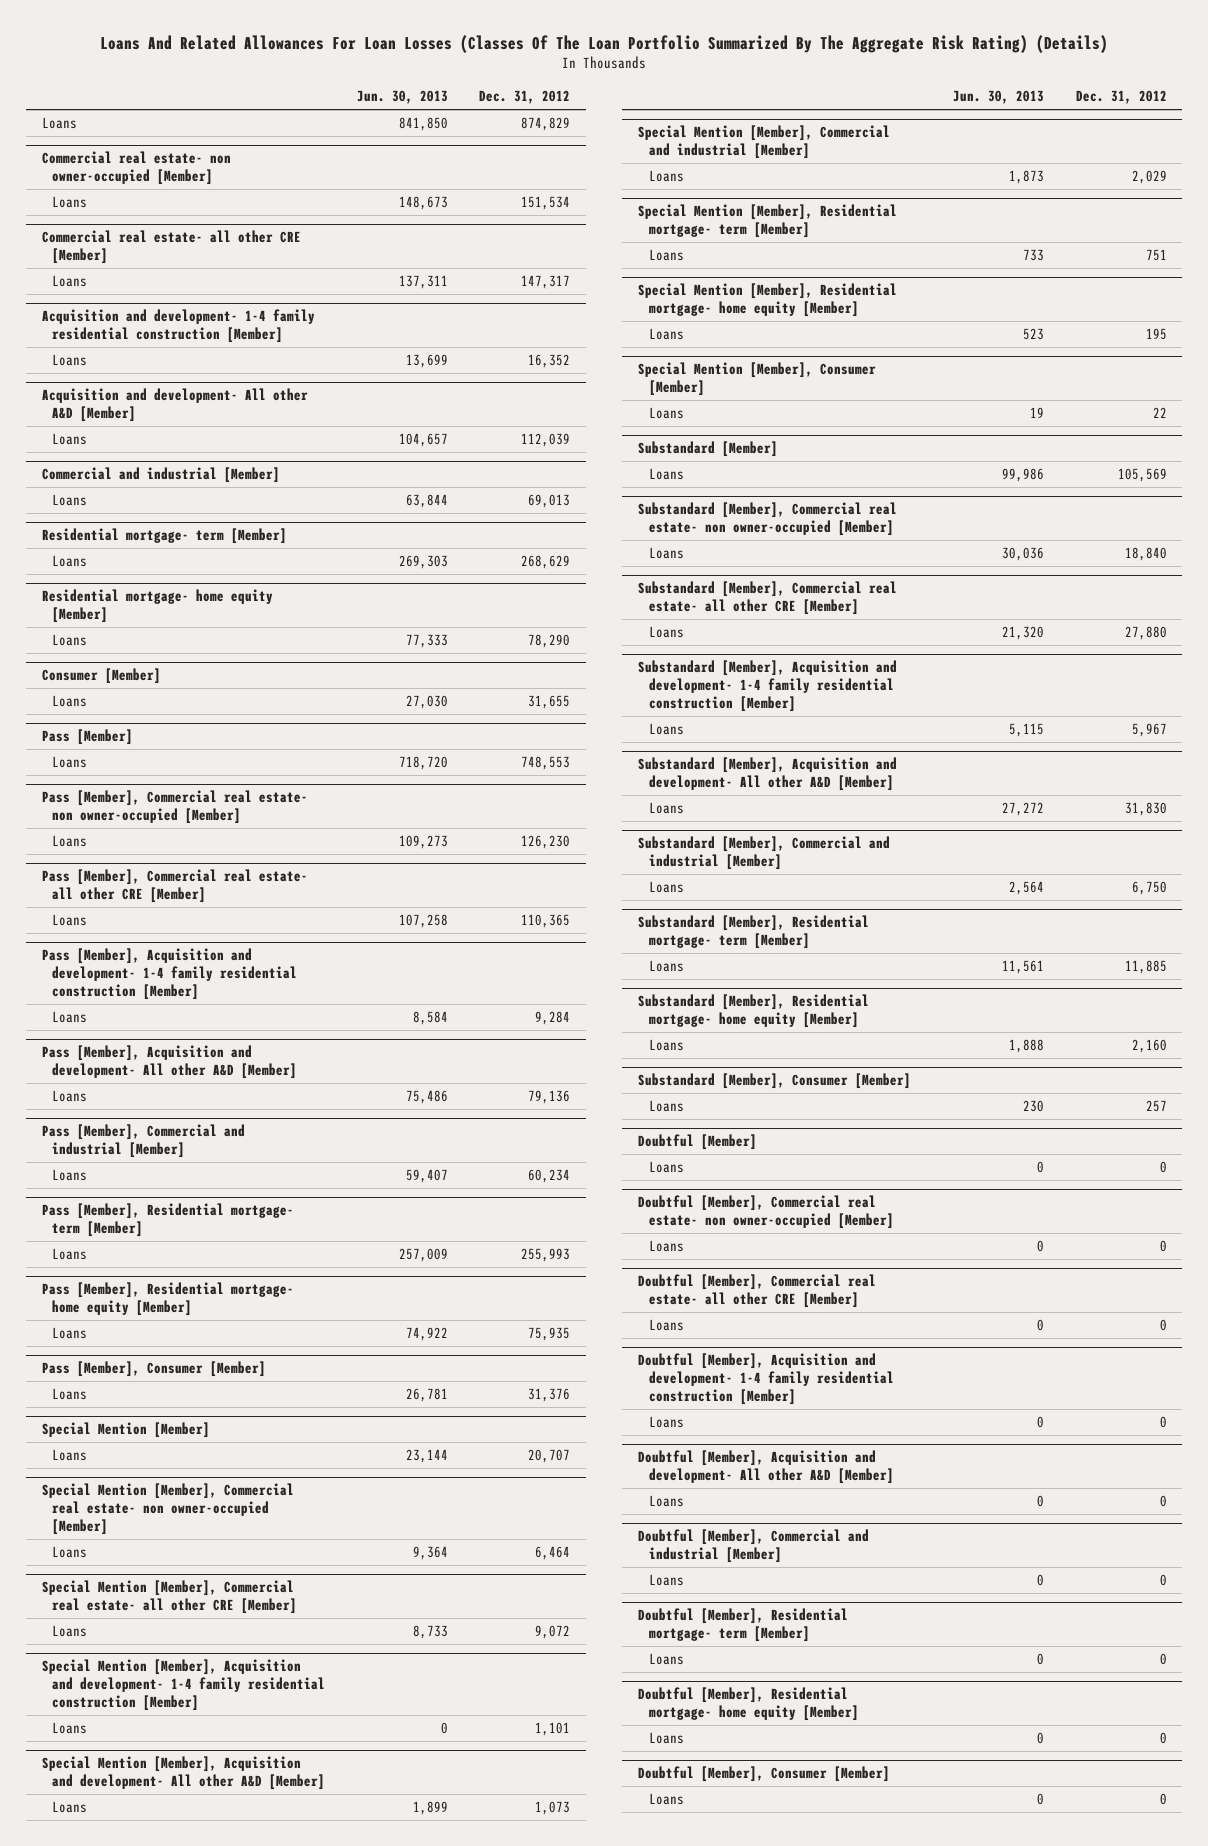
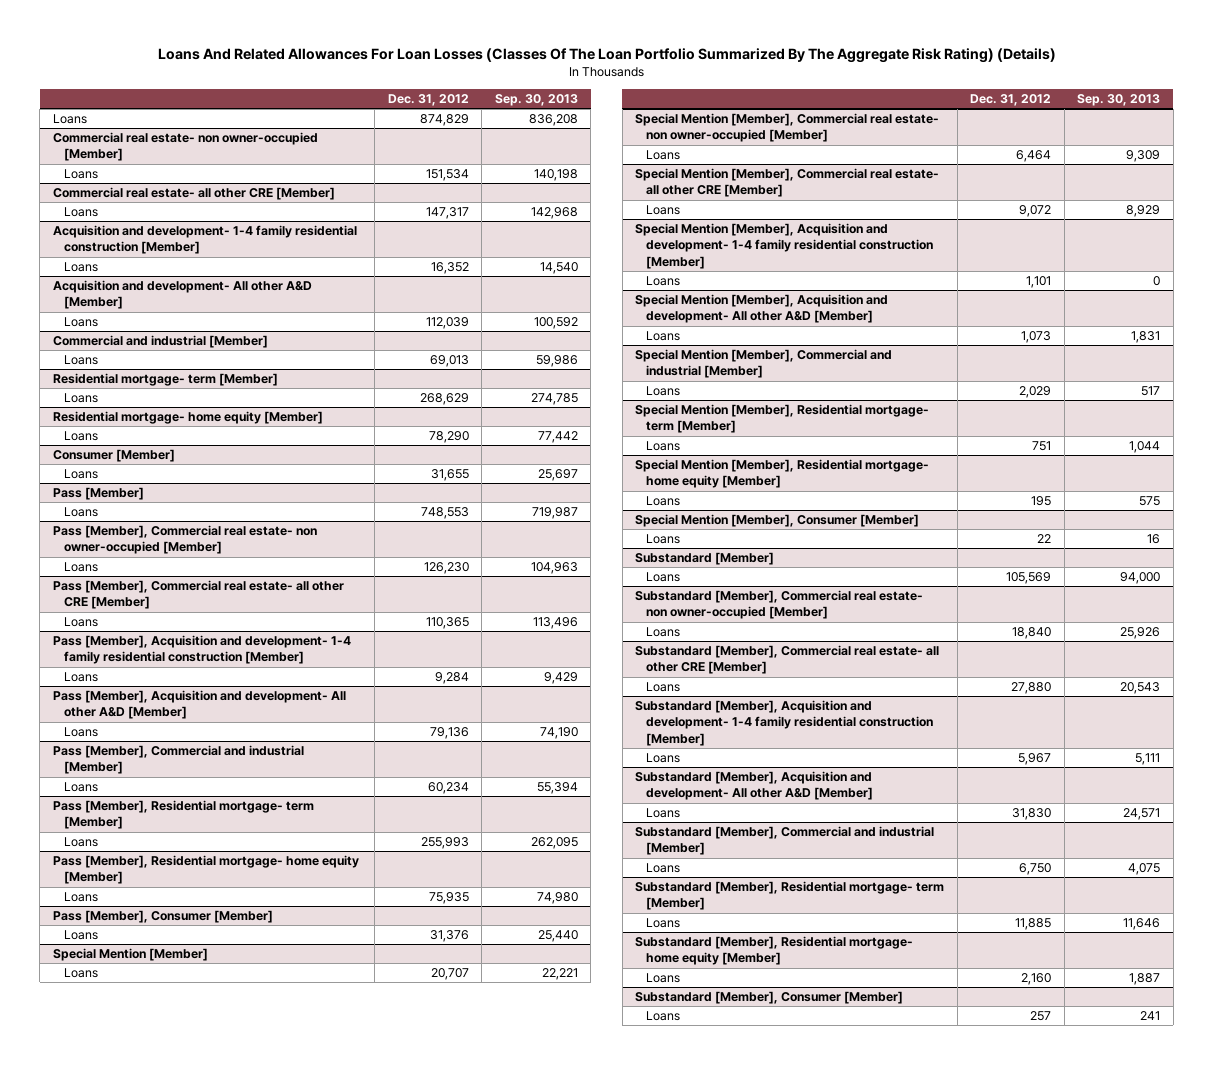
[356,90,448,105] Jun. 30, 2013 -> none
none -> [494,94,578,107] Sep. 30, 2013
[638,1134,758,1151] Doubtful [Member] -> none
[648,1161,684,1174] Loans -> none
[638,1195,894,1230] Doubtful [Member], Commercial real estate- non owner-occupied [Member] -> none
[648,1240,684,1253] Loans -> none
[638,1274,877,1309] Doubtful [Member], Commercial real estate- all other CRE [Member] -> none
[648,1319,684,1332] Loans -> none
[638,1353,894,1406] Doubtful [Member], Acquisition and development- 1-4 family residential construction [Member] -> none
[648,1416,684,1429] Loans -> none
[638,1450,894,1485] Doubtful [Member], Acquisition and development- All other A&D [Member] -> none
[648,1495,684,1508] Loans -> none
[638,1529,870,1564] Doubtful [Member], Commercial and industrial [Member] -> none
[648,1574,684,1587] Loans -> none
[638,1608,849,1643] Doubtful [Member], Residential mortgage- term [Member] -> none
[648,1653,684,1666] Loans -> none
[638,1687,859,1722] Doubtful [Member], Residential mortgage- home equity [Member] -> none
[648,1732,684,1745] Loans -> none
[638,1766,891,1783] Doubtful [Member], Consumer [Member] -> none
[648,1793,684,1806] Loans -> none

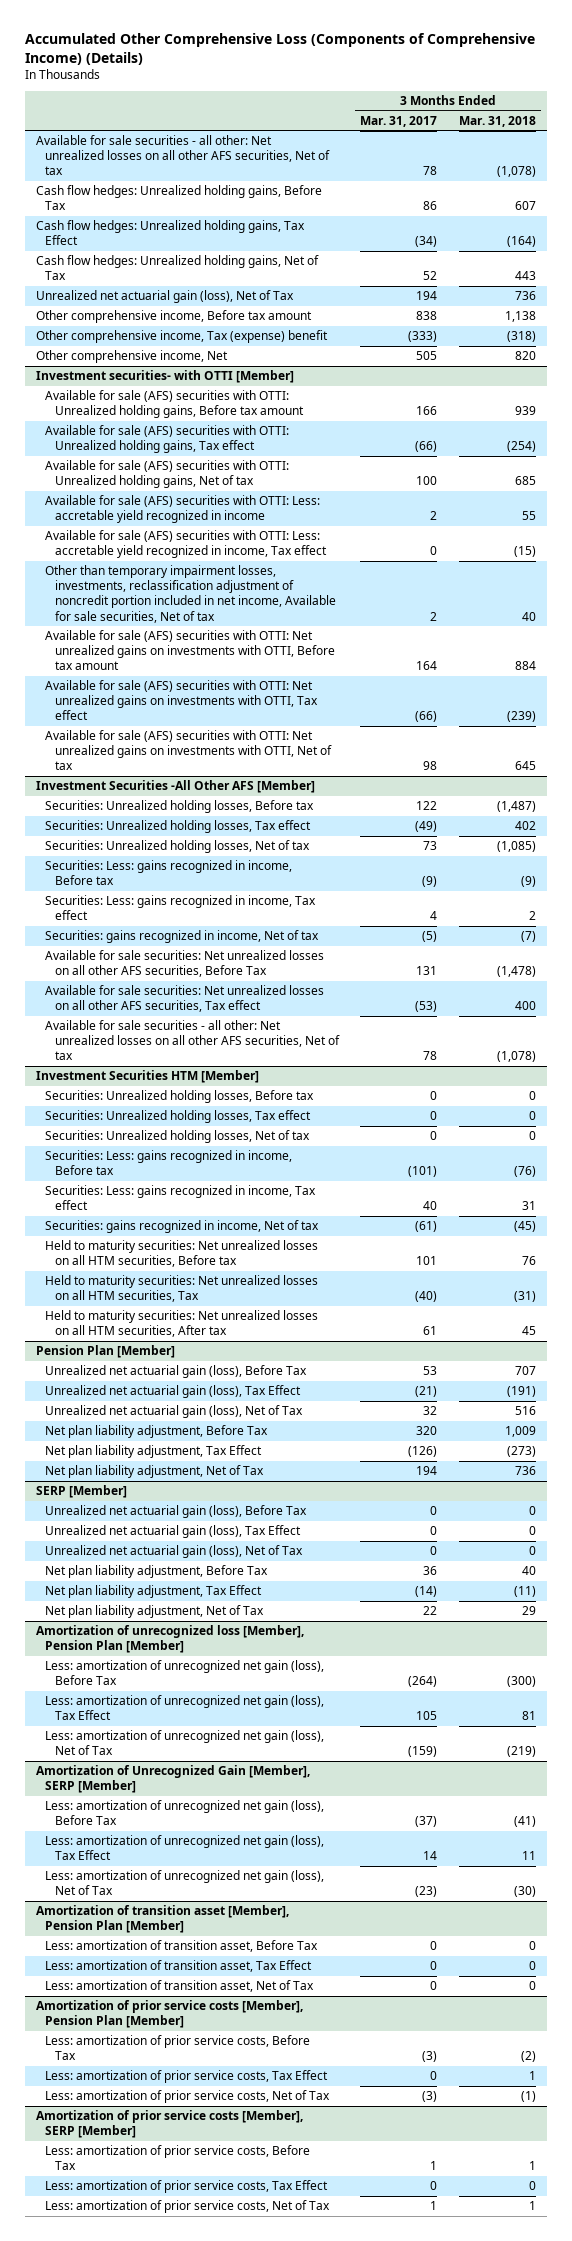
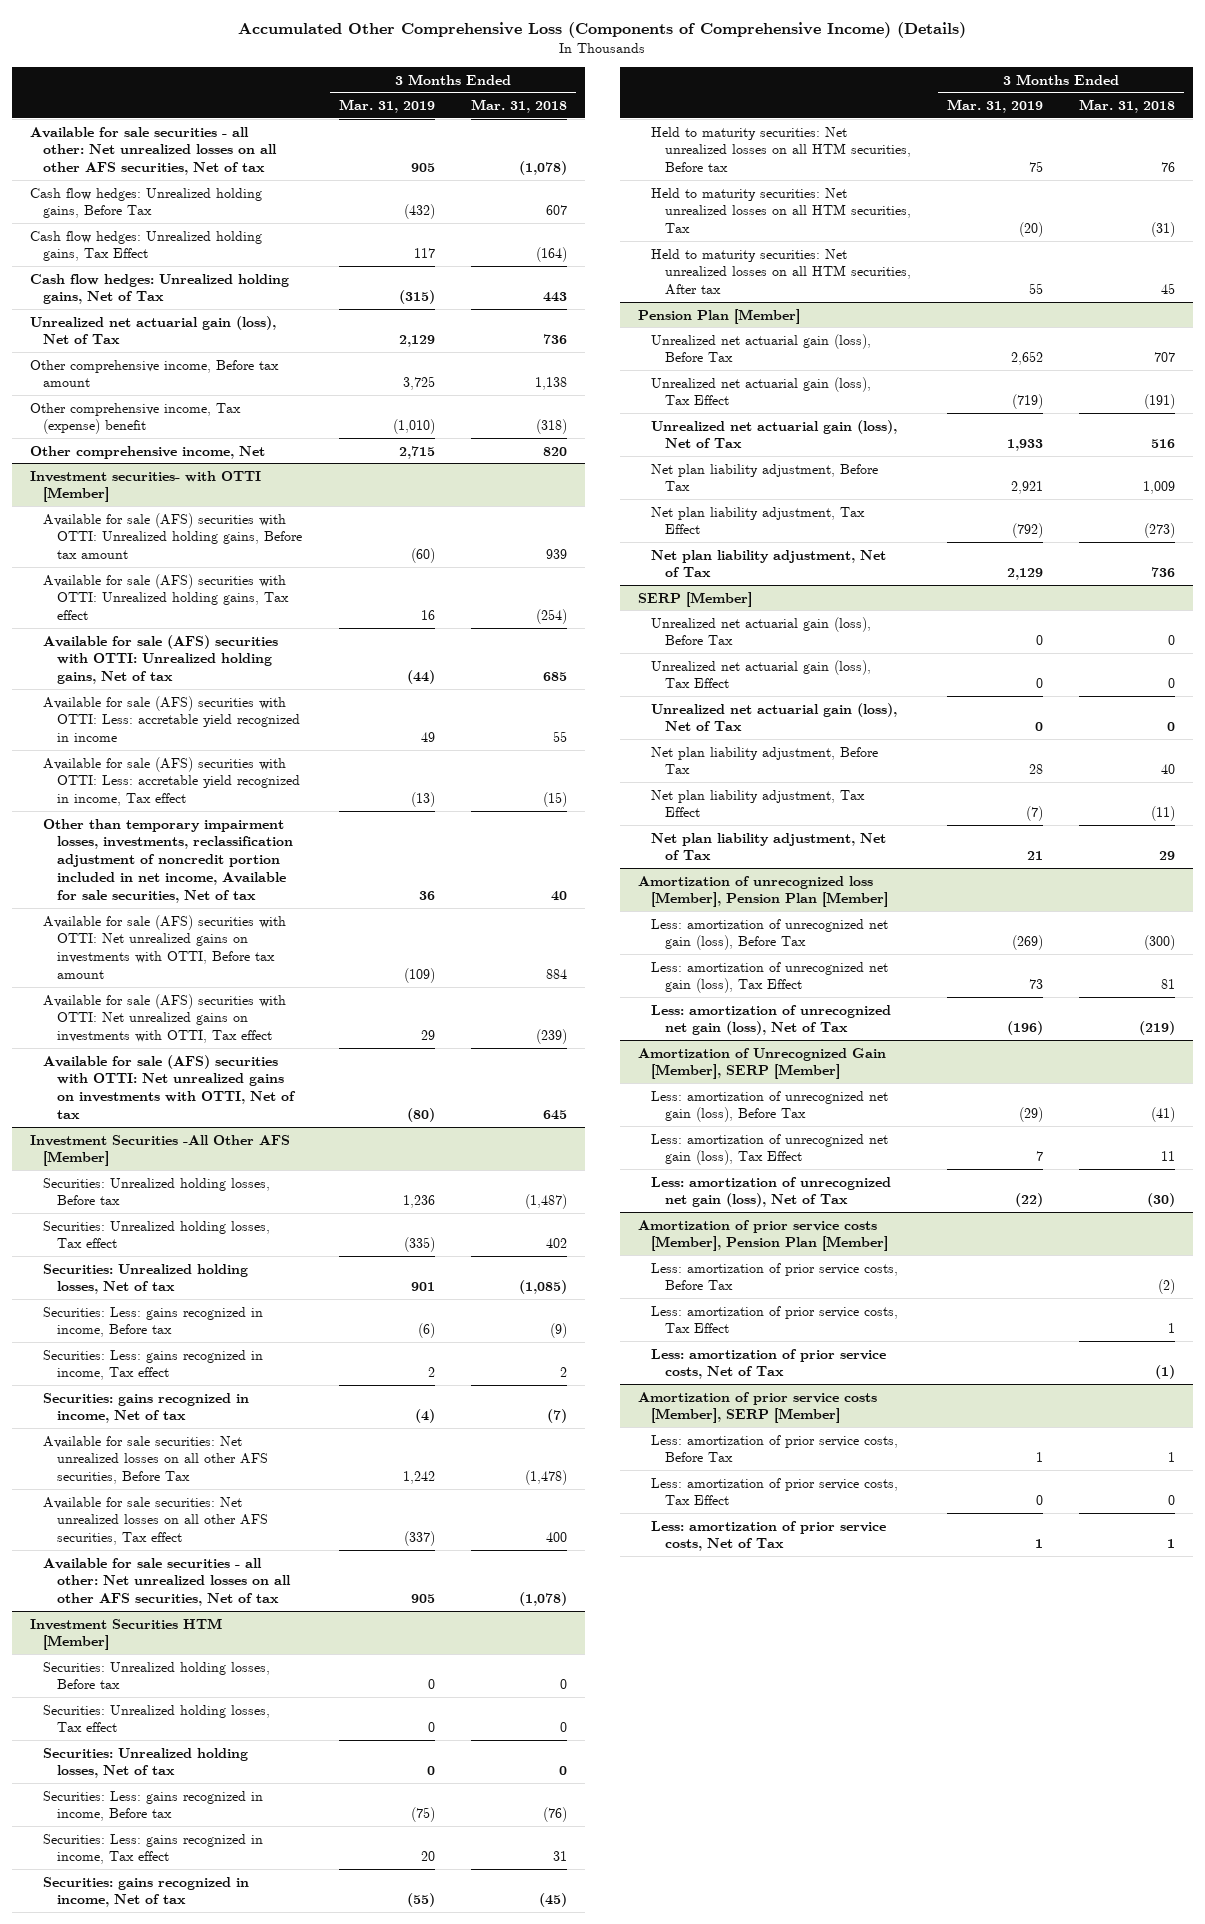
[360,115,438,127] Mar. 31, 2017 -> none
none -> [338,99,435,114] Mar. 31, 2019
[35,1905,289,1934] Amortization of transition asset [Member], Pension Plan [Member] -> none
[45,1940,319,1953] Less: amortization of transition asset, Before Tax -> none
[45,1960,313,1973] Less: amortization of transition asset, Tax Effect -> none
[45,1980,315,1993] Less: amortization of transition asset, Net of Tax -> none

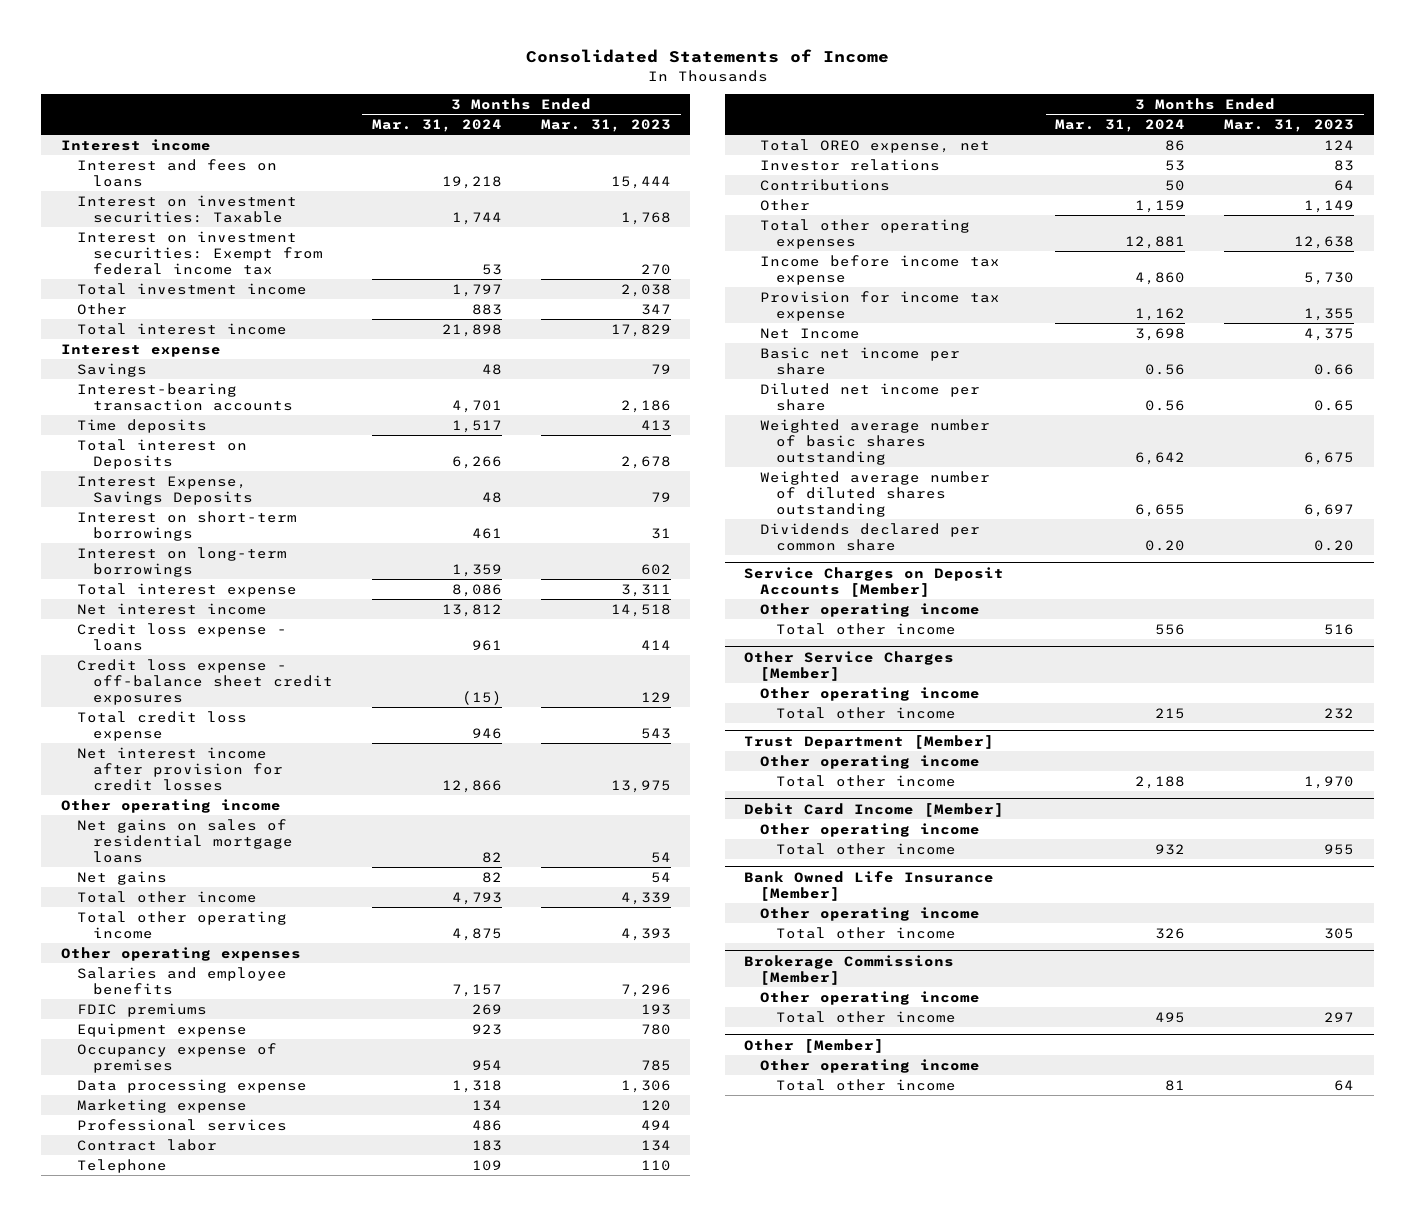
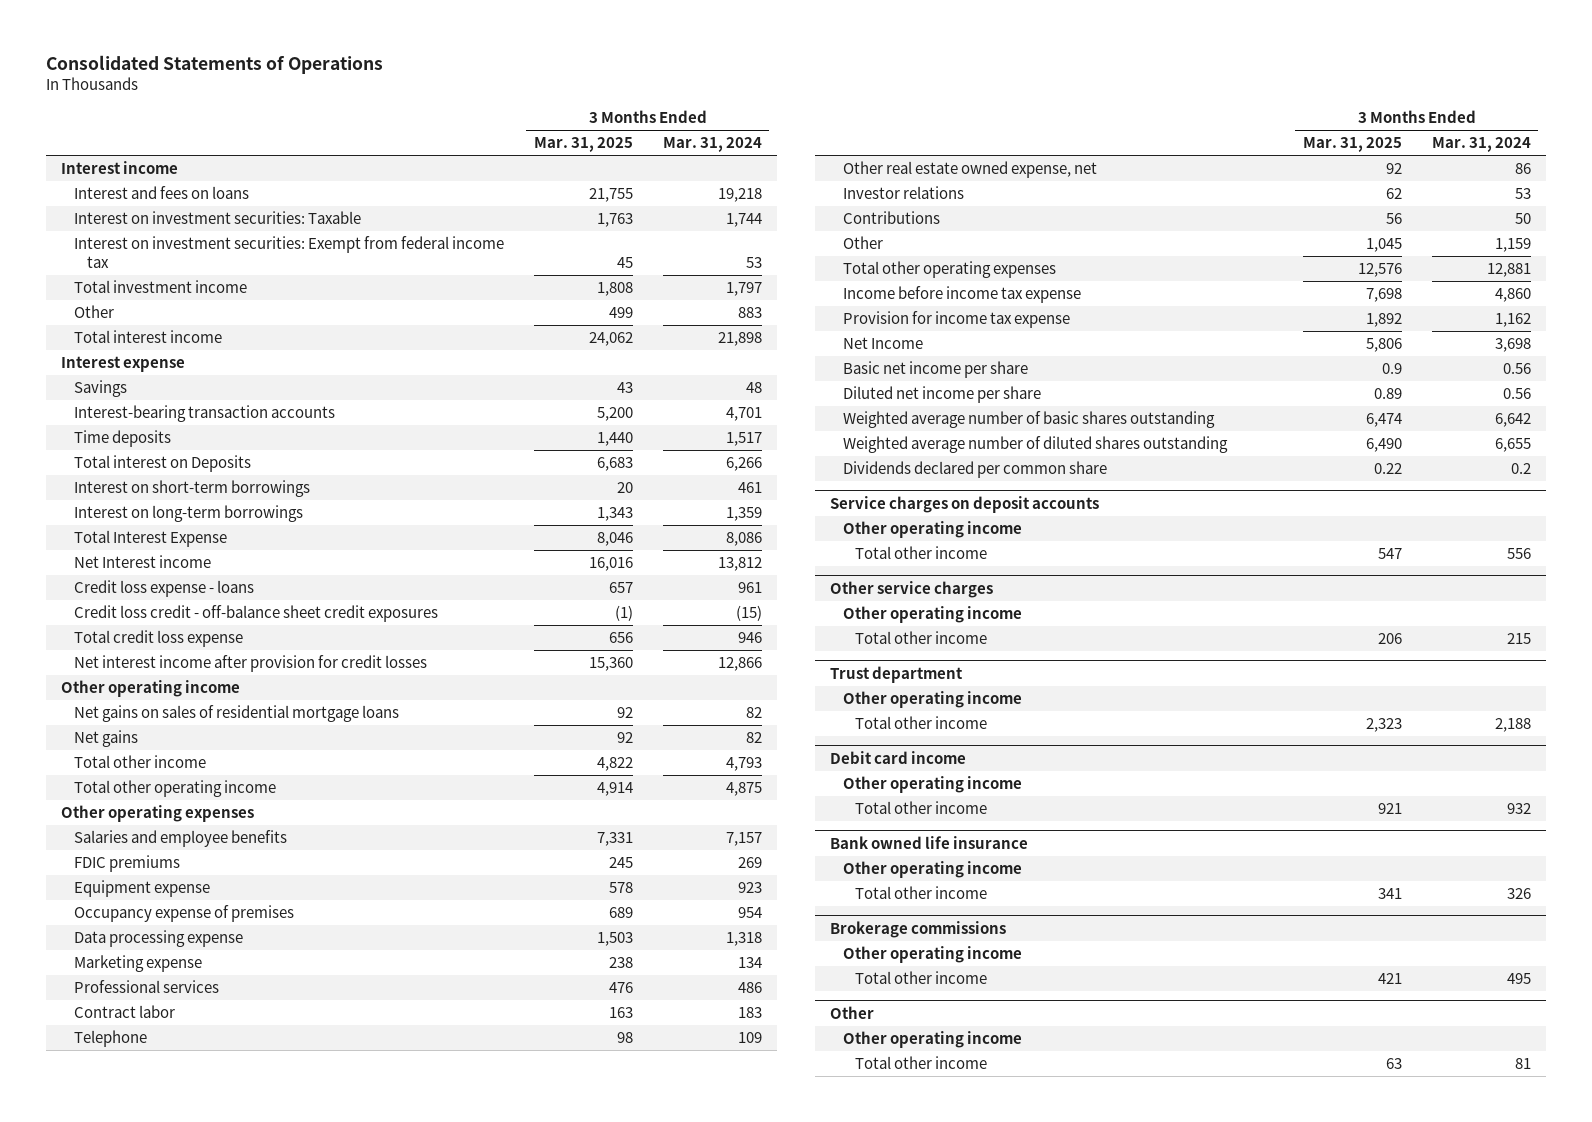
[525,49,889,64] Consolidated Statements of Income -> [45,54,383,74] Consolidated Statements of Operations
[540,119,671,133] Mar. 31, 2023 -> none
none -> [533,137,633,153] Mar. 31, 2025
[76,475,253,505] Interest Expense, Savings Deposits -> none
[76,582,297,597] Total interest expense -> [73,530,227,548] Total Interest Expense
[76,602,267,615] Net interest income -> [73,555,211,569] Net Interest income
[76,658,333,705] Credit loss expense - off-balance sheet credit exposures -> [73,605,438,623] Credit loss credit - off-balance sheet credit exposures
[760,138,991,153] Total OREO expense, net -> [842,161,1097,179] Other real estate owned expense, net
[1145,539,1186,551] 0.20 -> [1510,463,1531,475] 0.2
[744,566,1005,597] Service Charges on Deposit Accounts [Member] -> [829,495,1099,513] Service charges on deposit accounts
[744,650,955,681] Other Service Charges [Member] -> [829,580,993,598] Other service charges
[744,734,995,749] Trust Department [Member] -> [829,665,963,683] Trust department
[744,802,1005,817] Debit Card Income [Member] -> [829,750,966,764] Debit card income
[744,870,995,901] Bank Owned Life Insurance [Member] -> [829,835,1028,849] Bank owned life insurance
[744,954,955,985] Brokerage Commissions [Member] -> [829,920,1006,938] Brokerage commissions
[744,1038,885,1053] Other [Member] -> [829,1005,874,1019] Other

